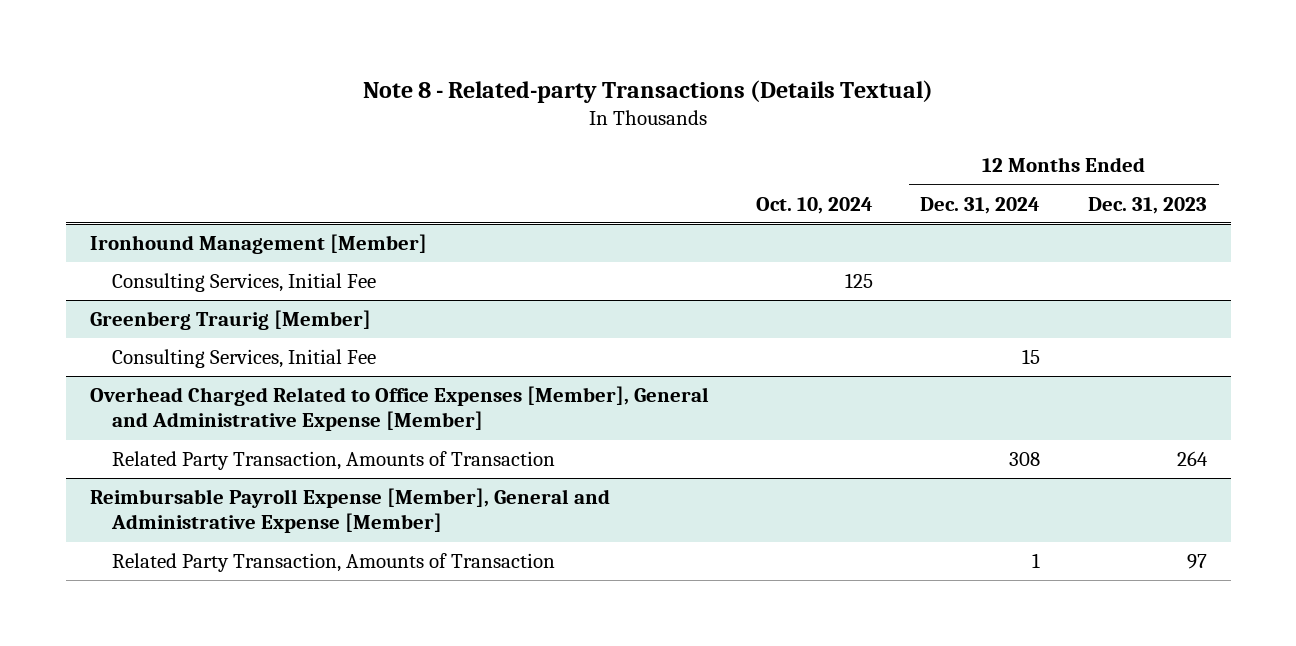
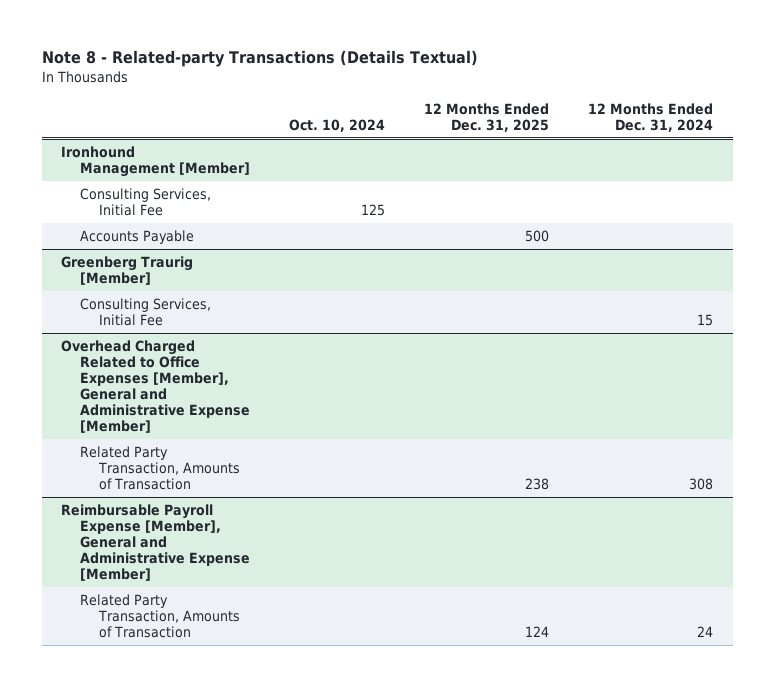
[1087,196,1207,214] Dec. 31, 2023 -> none
none -> [424,102,550,132] 12 Months Ended Dec. 31, 2025
none -> [80,230,195,245] Accounts Payable
[1032,553,1041,569] 1 -> [697,625,714,637] 24

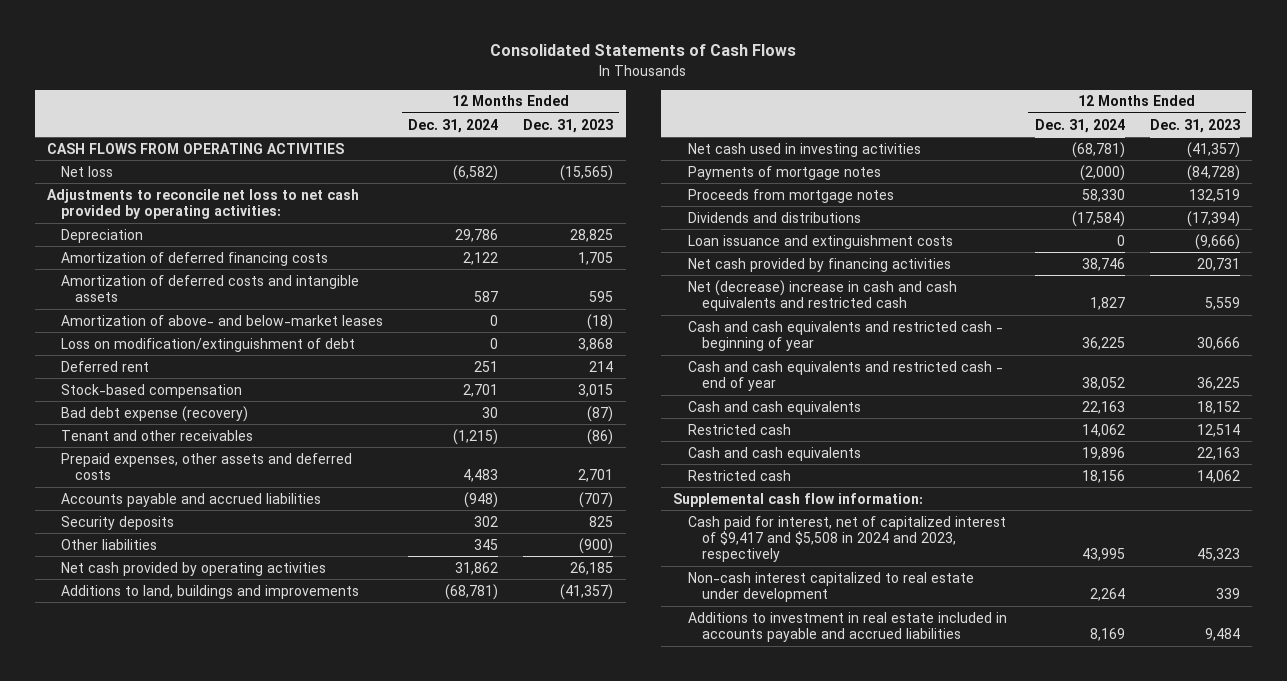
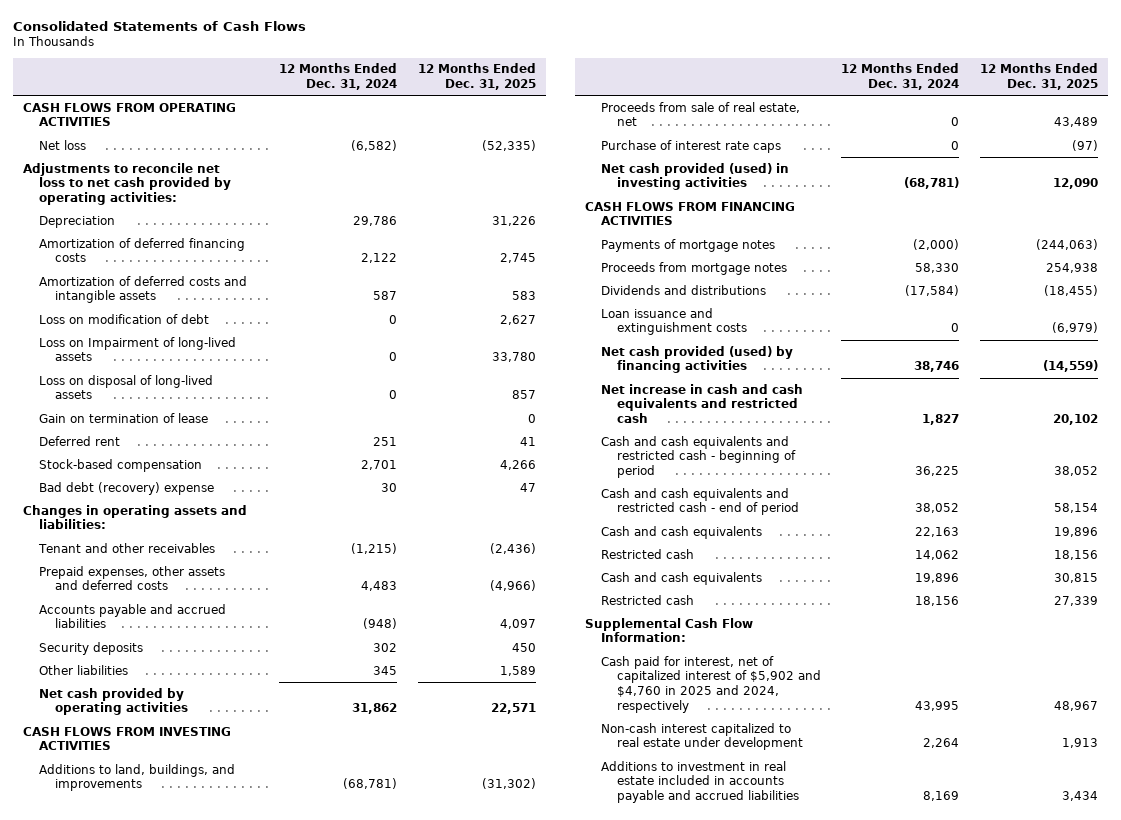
[523,118,614,133] Dec. 31, 2023 -> none
none -> [418,63,537,91] 12 Months Ended Dec. 31, 2025
[61,314,384,326] Amortization of above- and below-market leases -> none
[61,337,356,352] Loss on modification/extinguishment of debt -> [39,313,210,324] Loss on modification of debt
none -> [39,336,237,362] Loss on Impairment of long-lived assets
none -> [39,374,214,400] Loss on disposal of long-lived assets
none -> [39,412,209,423] Gain on termination of lease
[61,405,249,422] Bad debt expense (recovery) -> [39,481,215,495] Bad debt (recovery) expense
none -> [23,504,248,530] Changes in operating assets and liabilities:
none -> [23,726,232,751] CASH FLOWS FROM INVESTING ACTIVITIES
[61,584,360,599] Additions to land, buildings and improvements -> [39,763,236,792] Additions to land, buildings, and improvements
none -> [601,101,801,127] Proceeds from sale of real estate, net
none -> [601,139,782,153] Purchase of interest rate caps
[687,142,921,157] Net cash used in investing activities -> [601,162,790,191] Net cash provided (used) in investing activities
none -> [585,201,796,226] CASH FLOWS FROM FINANCING ACTIVITIES
[687,257,951,272] Net cash provided by financing activities -> [601,345,794,374] Net cash provided (used) by financing activities
[687,279,957,312] Net (decrease) increase in cash and cash equivalents and restricted cash -> [601,383,804,424] Net increase in cash and cash equivalents and restricted cash
[687,320,1003,352] Cash and cash equivalents and restricted cash - beginning of year -> [601,435,796,479] Cash and cash equivalents and restricted cash - beginning of period
[687,360,1003,392] Cash and cash equivalents and restricted cash - end of year -> [601,487,799,516] Cash and cash equivalents and restricted cash - end of period
[673,492,924,507] Supplemental cash flow information: -> [585,617,754,643] Supplemental Cash Flow Information:
[687,515,1006,563] Cash paid for interest, net of capitalized interest of $9,417 and $5,508 in 2024 and 2023, respectively -> [601,655,821,713] Cash paid for interest, net of capitalized interest of $5,902 and $4,760 in 2025 and 2024, respectively

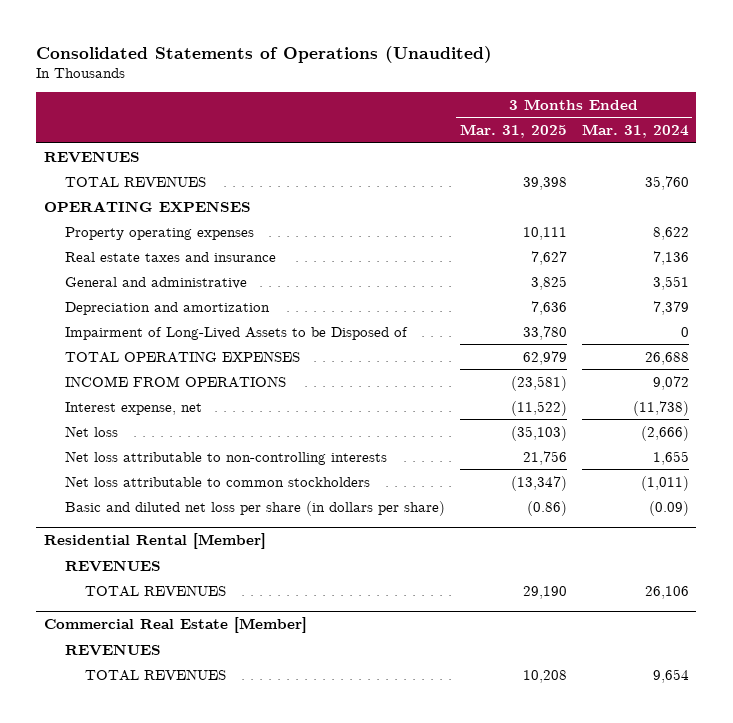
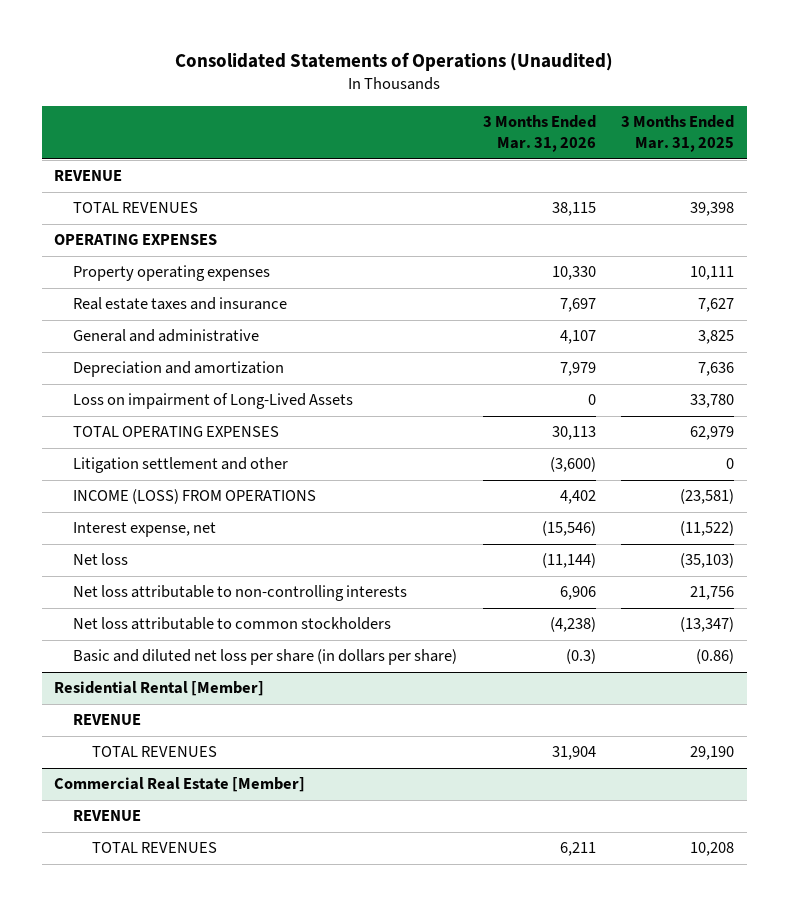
[581,124,689,139] Mar. 31, 2024 -> none
none -> [482,115,596,153] 3 Months Ended Mar. 31, 2026
[43,150,140,163] REVENUES -> [54,170,123,182] REVENUE
[64,326,408,340] Impairment of Long-Lived Assets to be Disposed of -> [73,393,354,410] Loss on impairment of Long-Lived Assets
none -> [73,457,289,474] Litigation settlement and other
[64,375,286,388] INCOME FROM OPERATIONS -> [73,489,317,505] INCOME (LOSS) FROM OPERATIONS
[64,559,161,572] REVENUES -> [73,714,142,726] REVENUE
[64,643,161,656] REVENUES -> [73,810,142,822] REVENUE

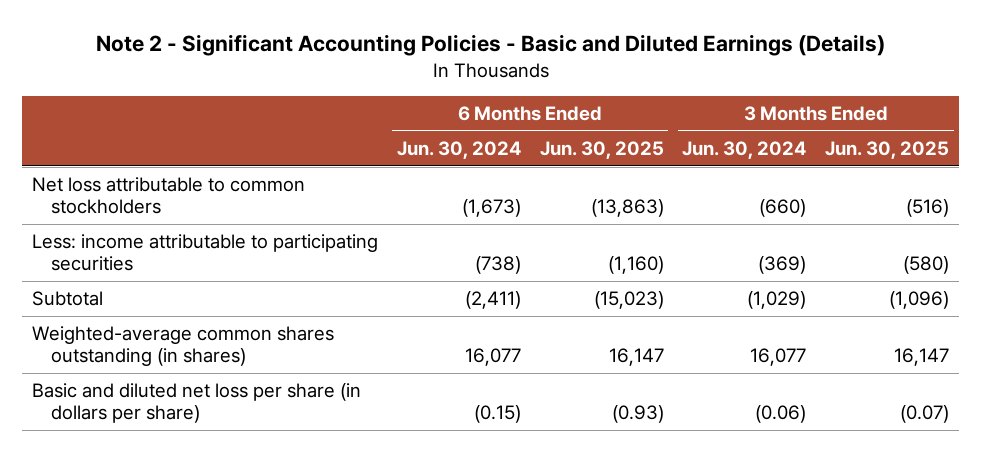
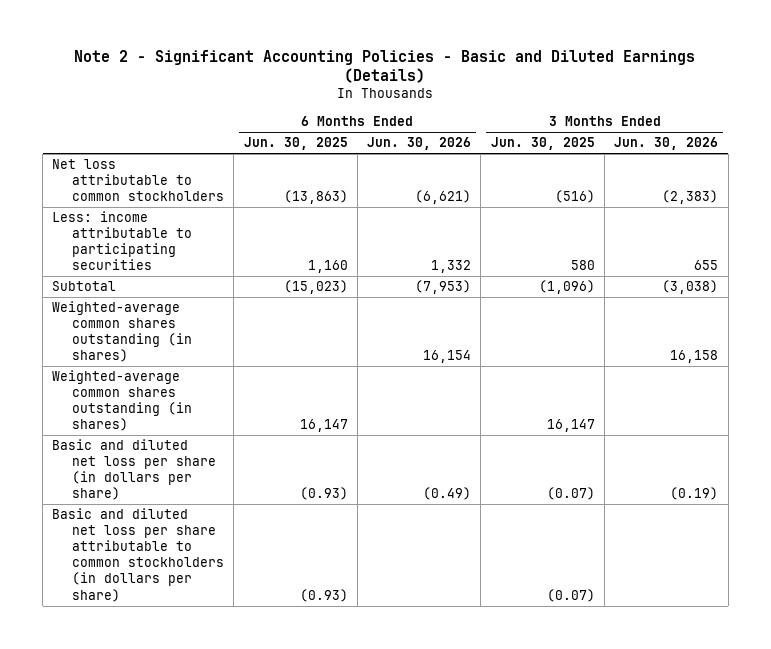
[396,141,521,160] Jun. 30, 2024 -> none
[682,141,807,160] Jun. 30, 2024 -> none
none -> [367,137,472,151] Jun. 30, 2026
none -> [614,137,719,151] Jun. 30, 2026
[607,256,664,275] (1,160) -> [307,260,348,274] 1,160
[903,256,950,275] (580) -> [570,260,595,271] 580
none -> [52,301,192,363] Weighted-average common shares outstanding (in shares)
none -> [52,508,224,602] Basic and diluted net loss per share attributable to common stockholders (in dollars per share)

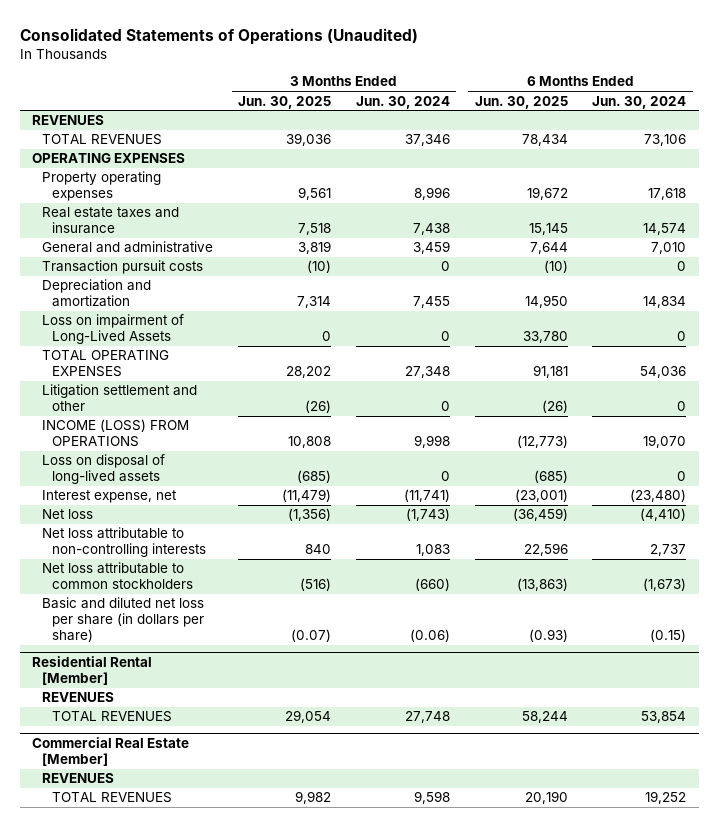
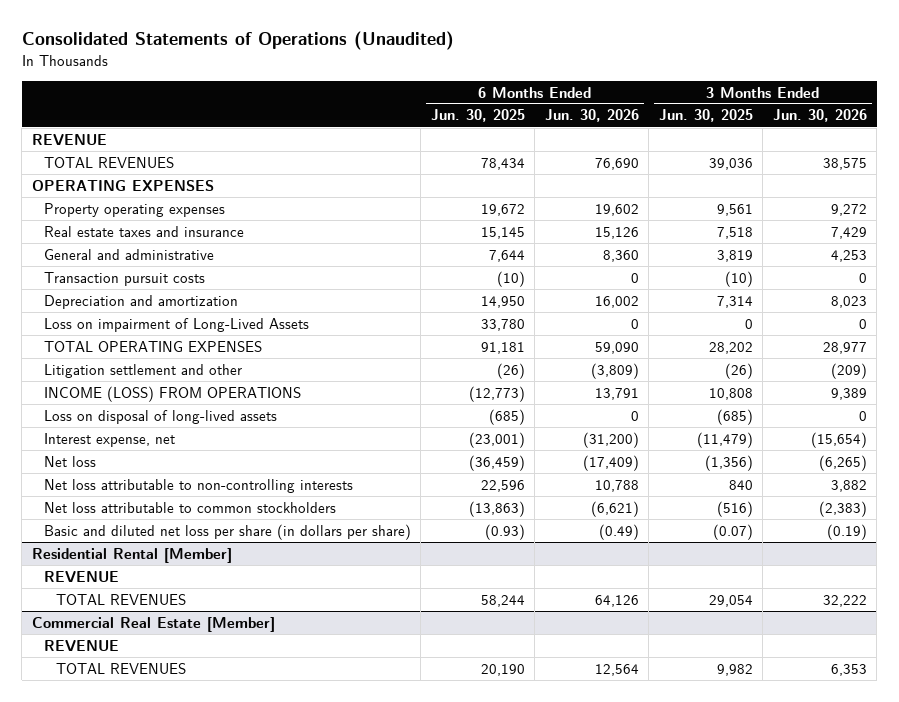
[355,95,450,109] Jun. 30, 2024 -> none
[592,95,687,109] Jun. 30, 2024 -> none
none -> [544,109,639,123] Jun. 30, 2026
none -> [772,109,867,123] Jun. 30, 2026
[32,115,105,126] REVENUES -> [31,133,107,146] REVENUE
[42,692,115,703] REVENUES -> [43,570,119,583] REVENUE
[42,773,115,784] REVENUES -> [43,639,119,652] REVENUE

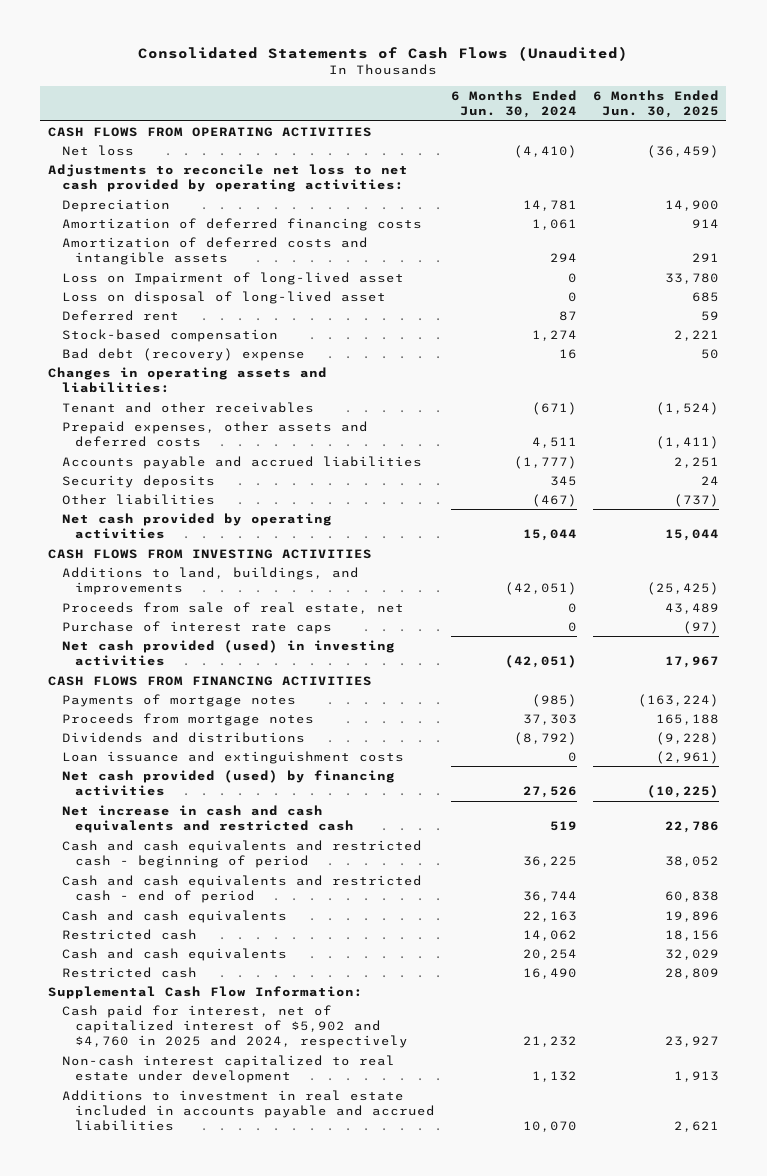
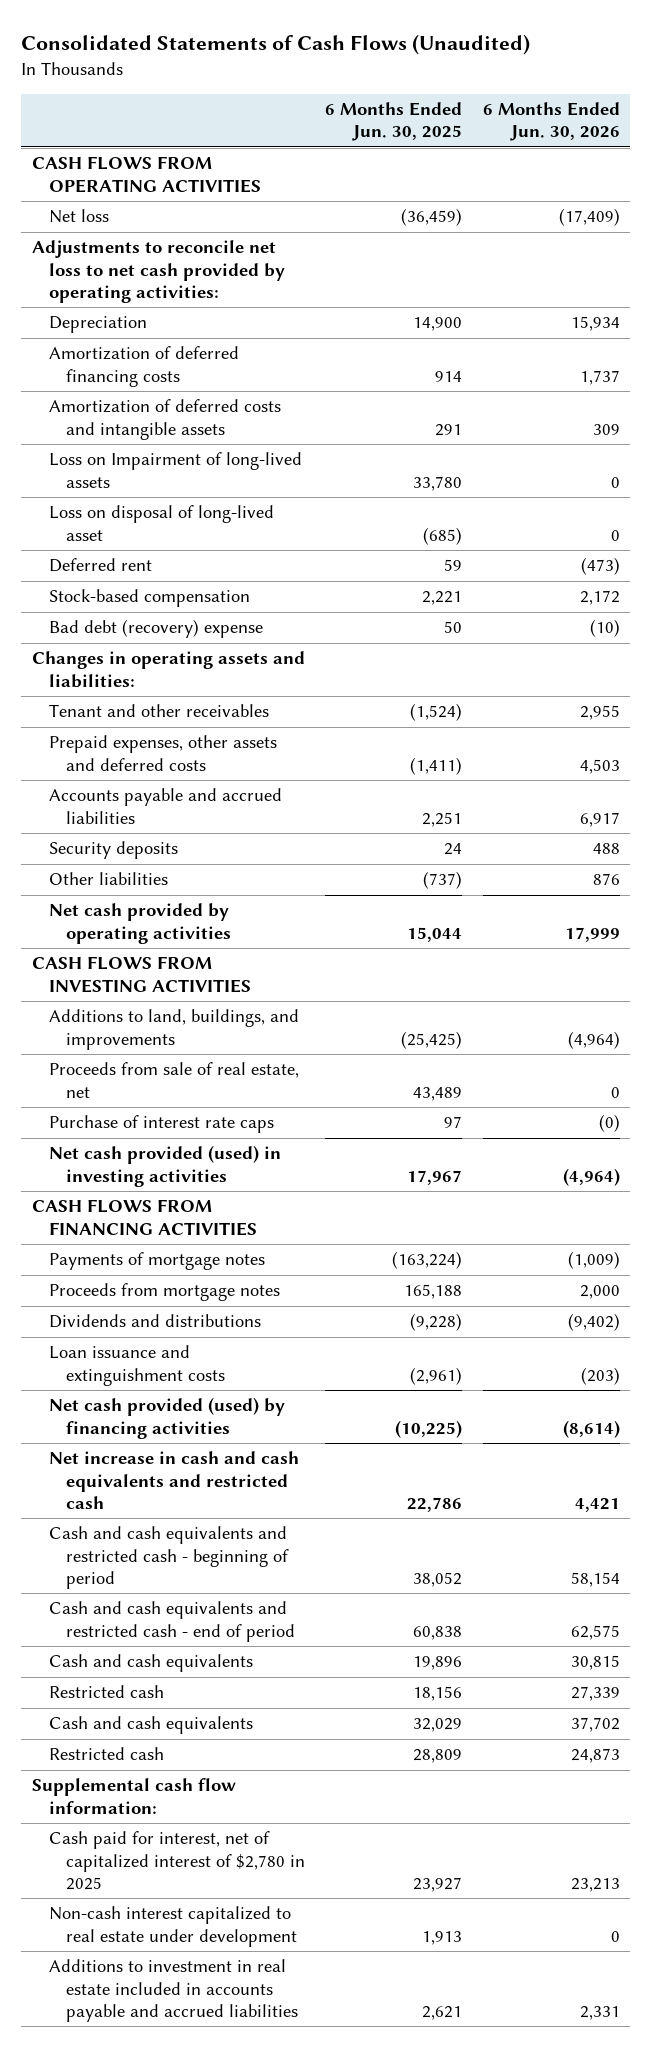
[450,89,577,119] 6 Months Ended Jun. 30, 2024 -> none
none -> [482,102,620,142] 6 Months Ended Jun. 30, 2026
[61,271,404,285] Loss on Impairment of long-lived asset -> [48,452,302,488] Loss on Impairment of long-lived assets
[691,291,719,302] 685 -> [423,526,463,545] (685)
[682,620,719,634] (97) -> [444,1116,463,1129] 97
[47,985,363,999] Supplemental Cash Flow Information: -> [31,1778,236,1814] Supplemental cash flow information:
[61,1004,409,1049] Cash paid for interest, net of capitalized interest of $5,902 and $4,760 in 2025 and 2024, respectively -> [48,1831,305,1890] Cash paid for interest, net of capitalized interest of $2,780 in 2025

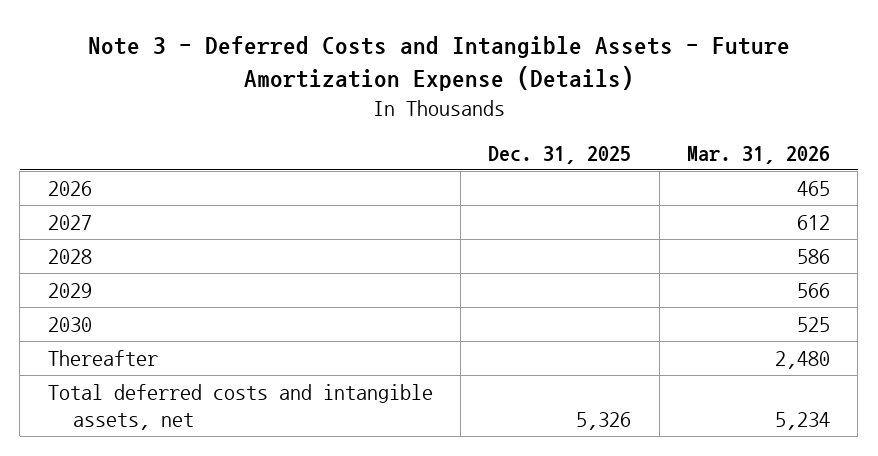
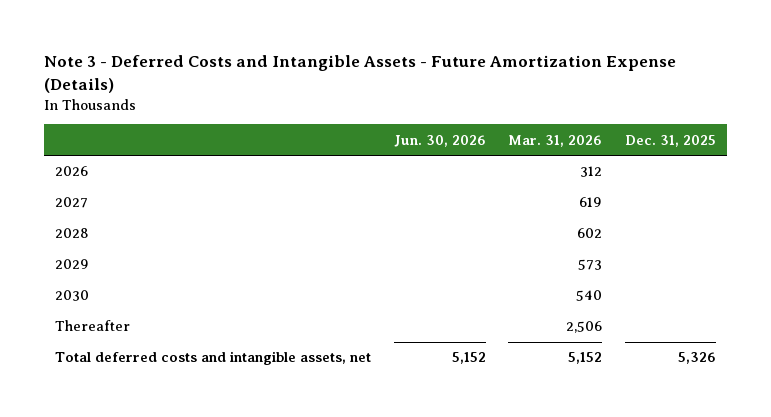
none -> [393,134,486,147] Jun. 30, 2026
[796,180,830,196] 465 -> [580,166,603,178] 312
[796,214,830,230] 612 -> [579,197,603,208] 619
[796,248,830,264] 586 -> [577,228,603,239] 602
[796,282,830,298] 566 -> [578,259,603,271] 573
[796,316,830,332] 525 -> [576,290,603,302] 540
[774,350,830,369] 2,480 -> [566,321,603,334] 2,506
[774,412,830,431] 5,234 -> [568,352,603,365] 5,152

